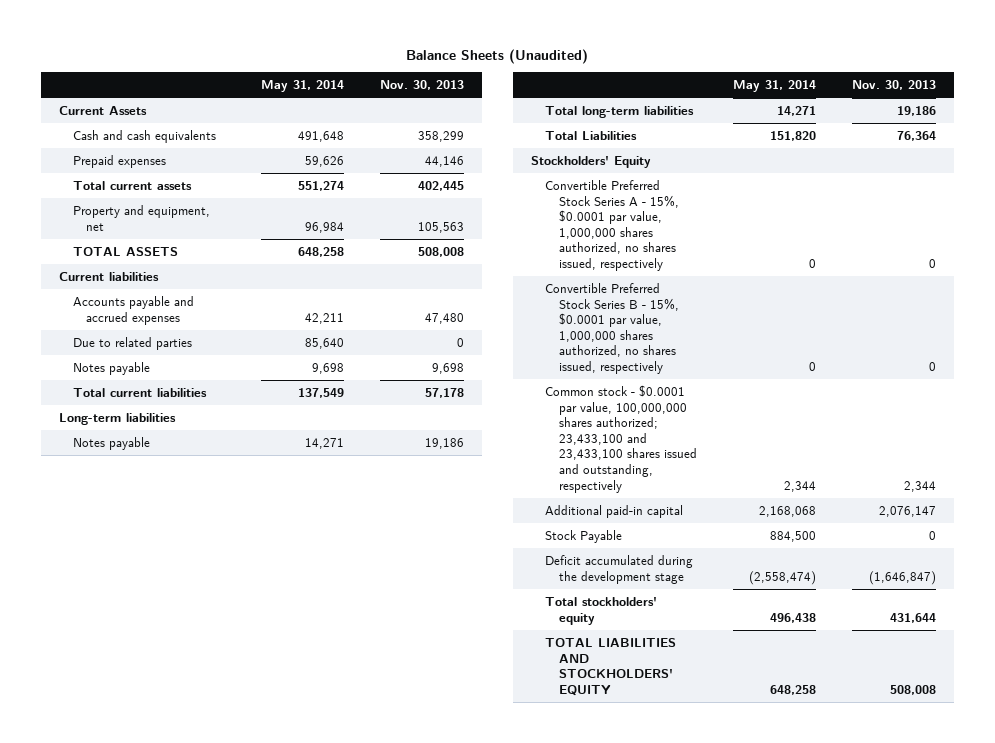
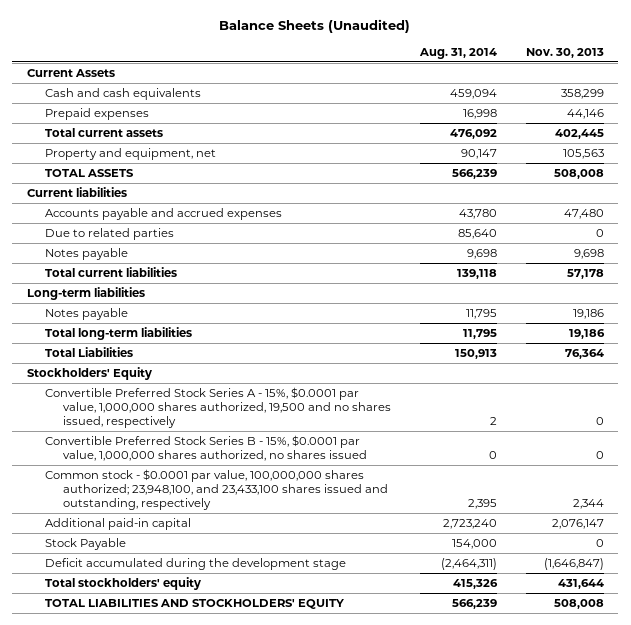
[260,79,344,92] May 31, 2014 -> none
none -> [418,47,497,59] Aug. 31, 2014
[544,179,679,272] Convertible Preferred Stock Series A - 15%, $0.0001 par value, 1,000,000 shares authorized, no shares issued, respectively -> [44,387,391,429] Convertible Preferred Stock Series A - 15%, $0.0001 par value, 1,000,000 shares authorized, 19,500 and no shares issued, respectively
[544,282,679,375] Convertible Preferred Stock Series B - 15%, $0.0001 par value, 1,000,000 shares authorized, no shares issued, respectively -> [44,435,367,462] Convertible Preferred Stock Series B - 15%, $0.0001 par value, 1,000,000 shares authorized, no shares issued
[544,384,697,493] Common stock - $0.0001 par value, 100,000,000 shares authorized; 23,433,100 and 23,433,100 shares issued and outstanding, respectively -> [44,469,388,511] Common stock - $0.0001 par value, 100,000,000 shares authorized; 23,948,100, and 23,433,100 shares issued and outstanding, respectively

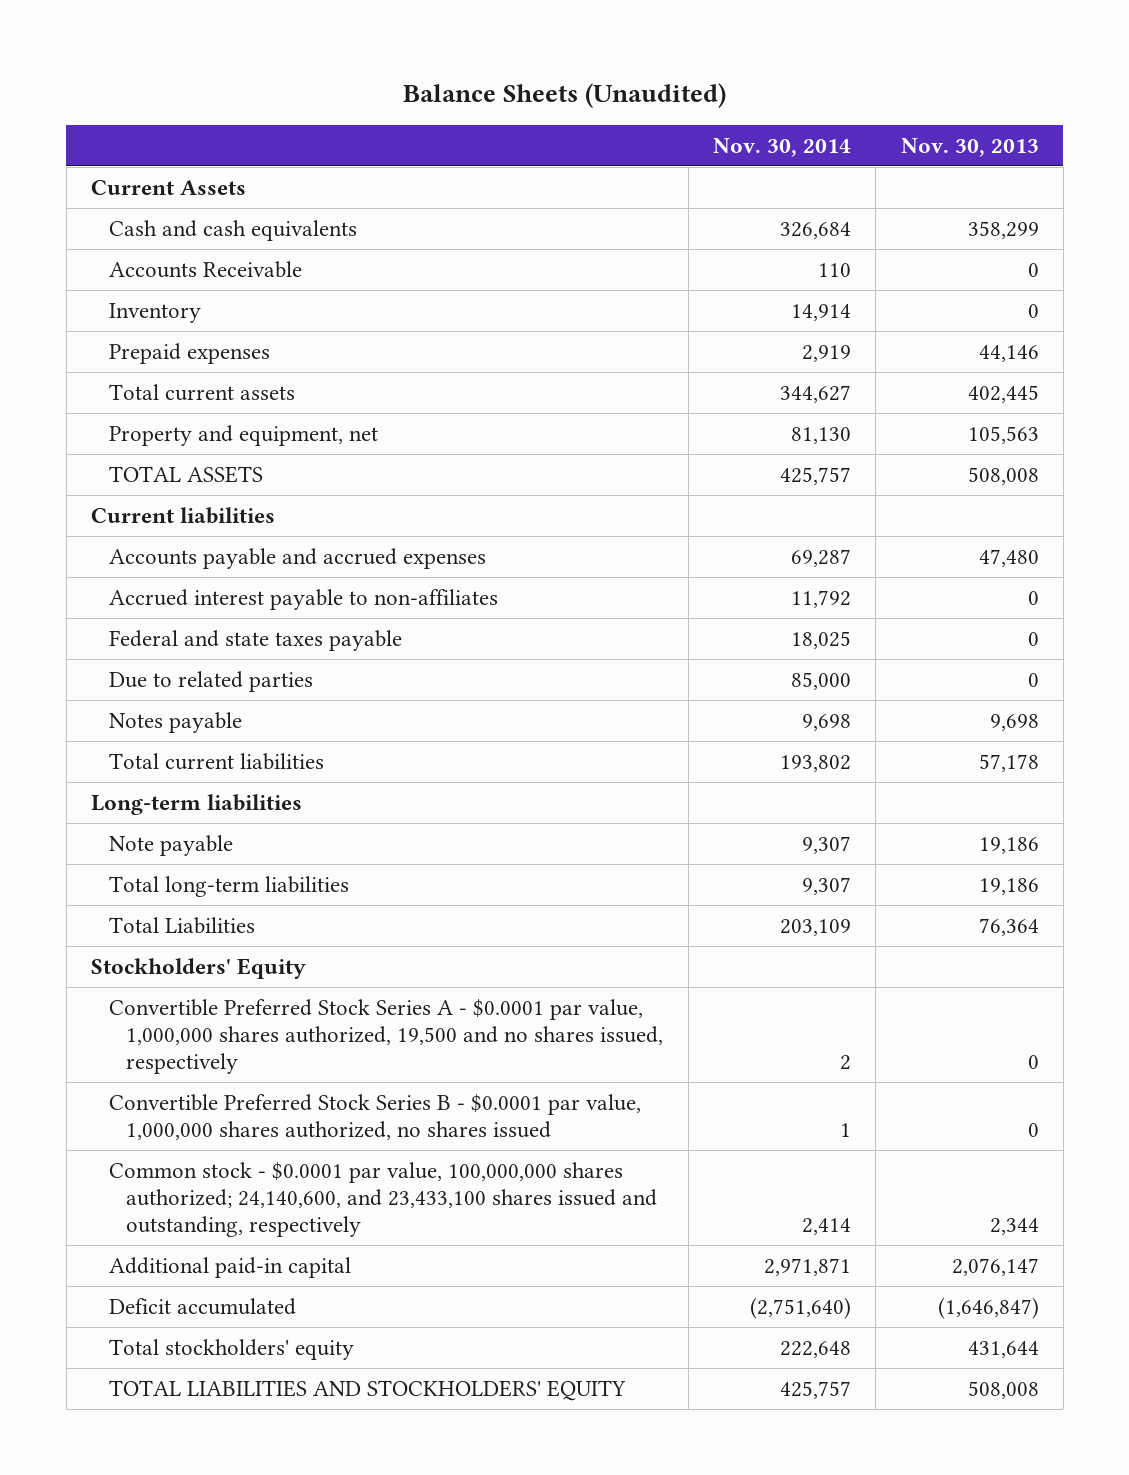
[418,47,497,59] Aug. 31, 2014 -> none
none -> [712,137,851,157] Nov. 30, 2014
none -> [108,261,302,279] Accounts Receivable
none -> [108,303,201,324] Inventory
none -> [108,589,498,611] Accrued interest payable to non-affiliates
none -> [108,630,402,652] Federal and state taxes payable
[44,308,128,321] Notes payable -> [108,835,233,857] Note payable
[44,387,391,429] Convertible Preferred Stock Series A - 15%, $0.0001 par value, 1,000,000 shares authorized, 19,500 and no shares issued, respectively -> [108,999,664,1074] Convertible Preferred Stock Series A - $0.0001 par value, 1,000,000 shares authorized, 19,500 and no shares issued, respectively
[44,435,367,462] Convertible Preferred Stock Series B - 15%, $0.0001 par value, 1,000,000 shares authorized, no shares issued -> [108,1094,641,1140] Convertible Preferred Stock Series B - $0.0001 par value, 1,000,000 shares authorized, no shares issued
[44,469,388,511] Common stock - $0.0001 par value, 100,000,000 shares authorized; 23,948,100, and 23,433,100 shares issued and outstanding, respectively -> [108,1162,658,1237] Common stock - $0.0001 par value, 100,000,000 shares authorized; 24,140,600, and 23,433,100 shares issued and outstanding, respectively
[44,538,126,551] Stock Payable -> none
[44,558,346,571] Deficit accumulated during the development stage -> [108,1298,296,1316] Deficit accumulated

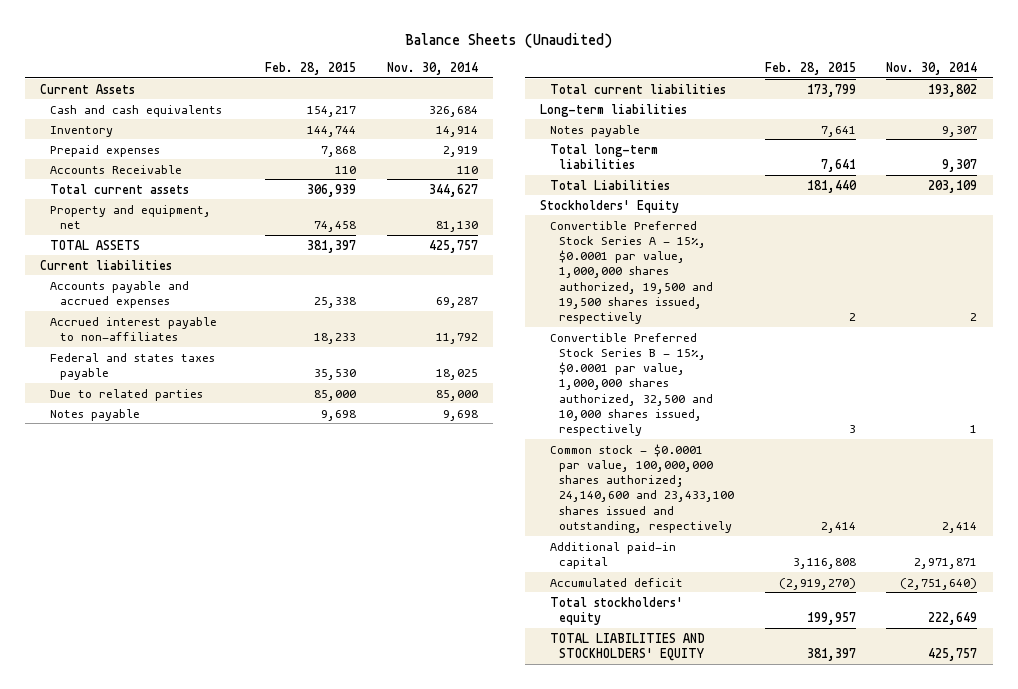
[900,137,1039,157] Nov. 30, 2013 -> none
none -> [265,62,357,76] Feb. 28, 2015
[108,261,302,279] Accounts Receivable -> [49,164,182,174] Accounts Receivable
[108,630,402,652] Federal and state taxes payable -> [49,352,215,380] Federal and states taxes payable
[108,835,233,857] Note payable -> [549,124,640,137] Notes payable
[108,999,664,1074] Convertible Preferred Stock Series A - $0.0001 par value, 1,000,000 shares authorized, 19,500 and no shares issued, respectively -> [549,220,714,325] Convertible Preferred Stock Series A - 15%, $0.0001 par value, 1,000,000 shares authorized, 19,500 and 19,500 shares issued, respectively
[108,1094,641,1140] Convertible Preferred Stock Series B - $0.0001 par value, 1,000,000 shares authorized, no shares issued -> [549,332,714,437] Convertible Preferred Stock Series B - 15%, $0.0001 par value, 1,000,000 shares authorized, 32,500 and 10,000 shares issued, respectively
[108,1162,658,1237] Common stock - $0.0001 par value, 100,000,000 shares authorized; 24,140,600, and 23,433,100 shares issued and outstanding, respectively -> [549,443,735,533] Common stock - $0.0001 par value, 100,000,000 shares authorized; 24,140,600 and 23,433,100 shares issued and outstanding, respectively
[108,1298,296,1316] Deficit accumulated -> [549,577,683,587] Accumulated deficit
[779,1341,851,1359] 222,648 -> [928,611,978,625] 222,649

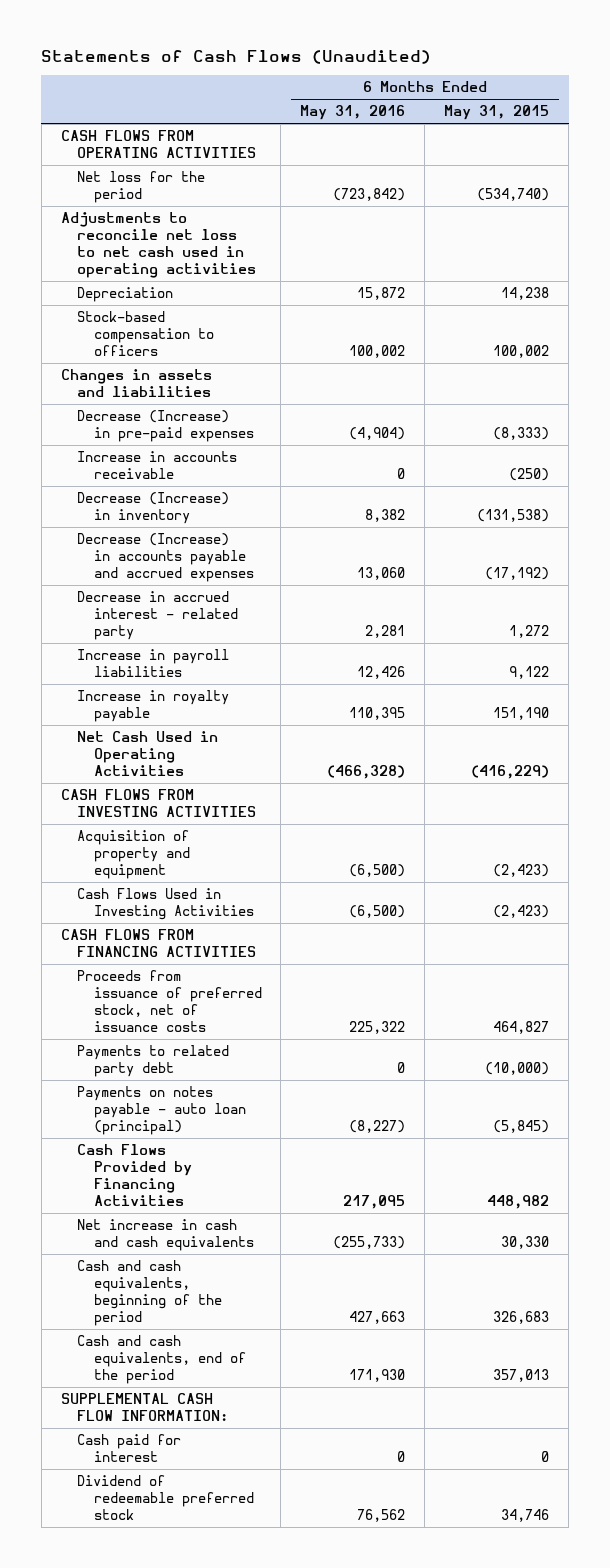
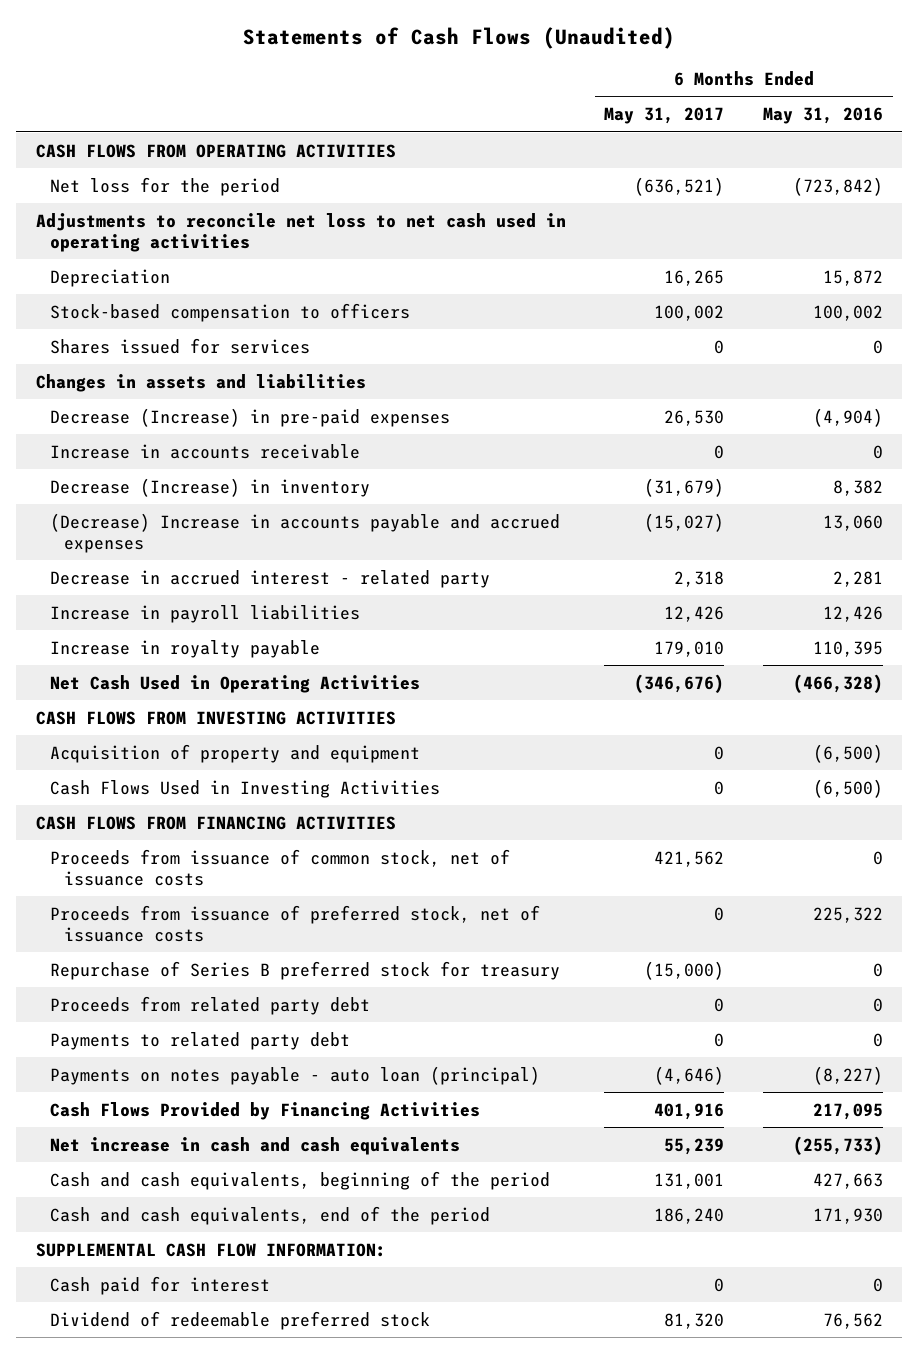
[444,105,550,121] May 31, 2015 -> none
none -> [604,107,725,125] May 31, 2017
none -> [49,337,310,354] Shares issued for services
[77,533,254,583] Decrease (Increase) in accounts payable and accrued expenses -> [49,512,560,553] (Decrease) Increase in accounts payable and accrued expenses
none -> [49,848,510,886] Proceeds from issuance of common stock, net of issuance costs
none -> [49,960,560,980] Repurchase of Series B preferred stock for treasury
none -> [49,995,370,1015] Proceeds from related party debt

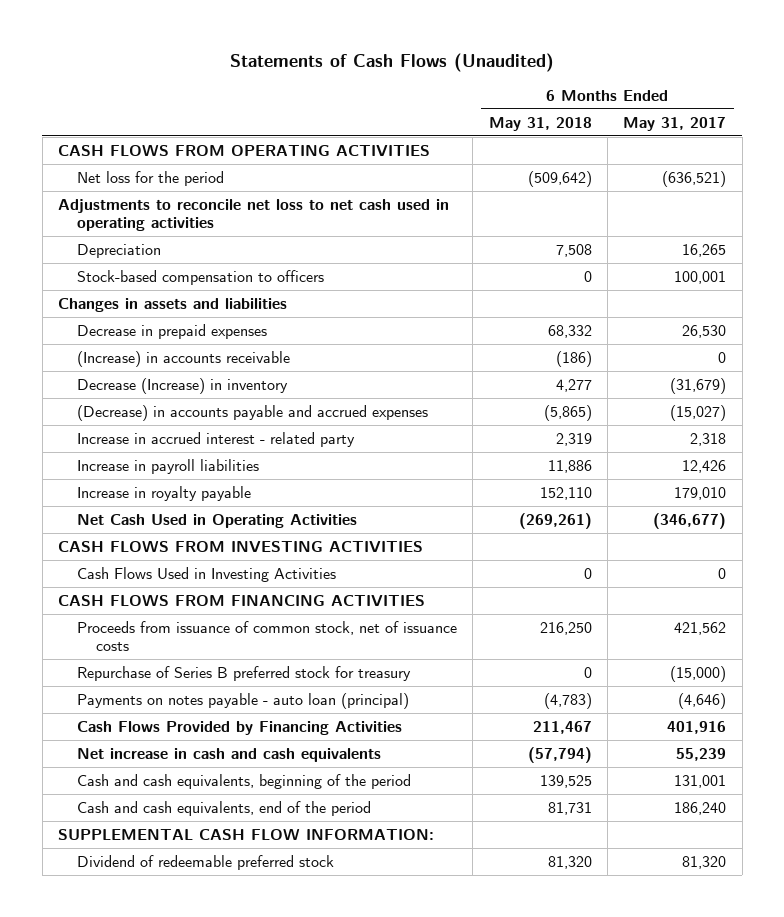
[762,107,883,125] May 31, 2016 -> none
none -> [488,116,592,131] May 31, 2018
[49,337,310,354] Shares issued for services -> none
[654,304,725,321] 100,002 -> [674,270,727,284] 100,001
[49,407,450,427] Decrease (Increase) in pre-paid expenses -> [76,323,267,339] Decrease in prepaid expenses
[49,443,360,459] Increase in accounts receivable -> [76,350,290,367] (Increase) in accounts receivable
[49,512,560,553] (Decrease) Increase in accounts payable and accrued expenses -> [76,404,428,421] (Decrease) in accounts payable and accrued expenses
[49,569,490,588] Decrease in accrued interest - related party -> [76,431,355,447] Increase in accrued interest - related party
[634,673,725,693] (346,676) -> [653,512,727,529] (346,677)
[49,743,420,763] Acquisition of property and equipment -> none
[49,904,540,942] Proceeds from issuance of preferred stock, net of issuance costs -> none
[49,995,370,1015] Proceeds from related party debt -> none
[49,1031,350,1050] Payments to related party debt -> none
[49,1275,270,1295] Cash paid for interest -> none

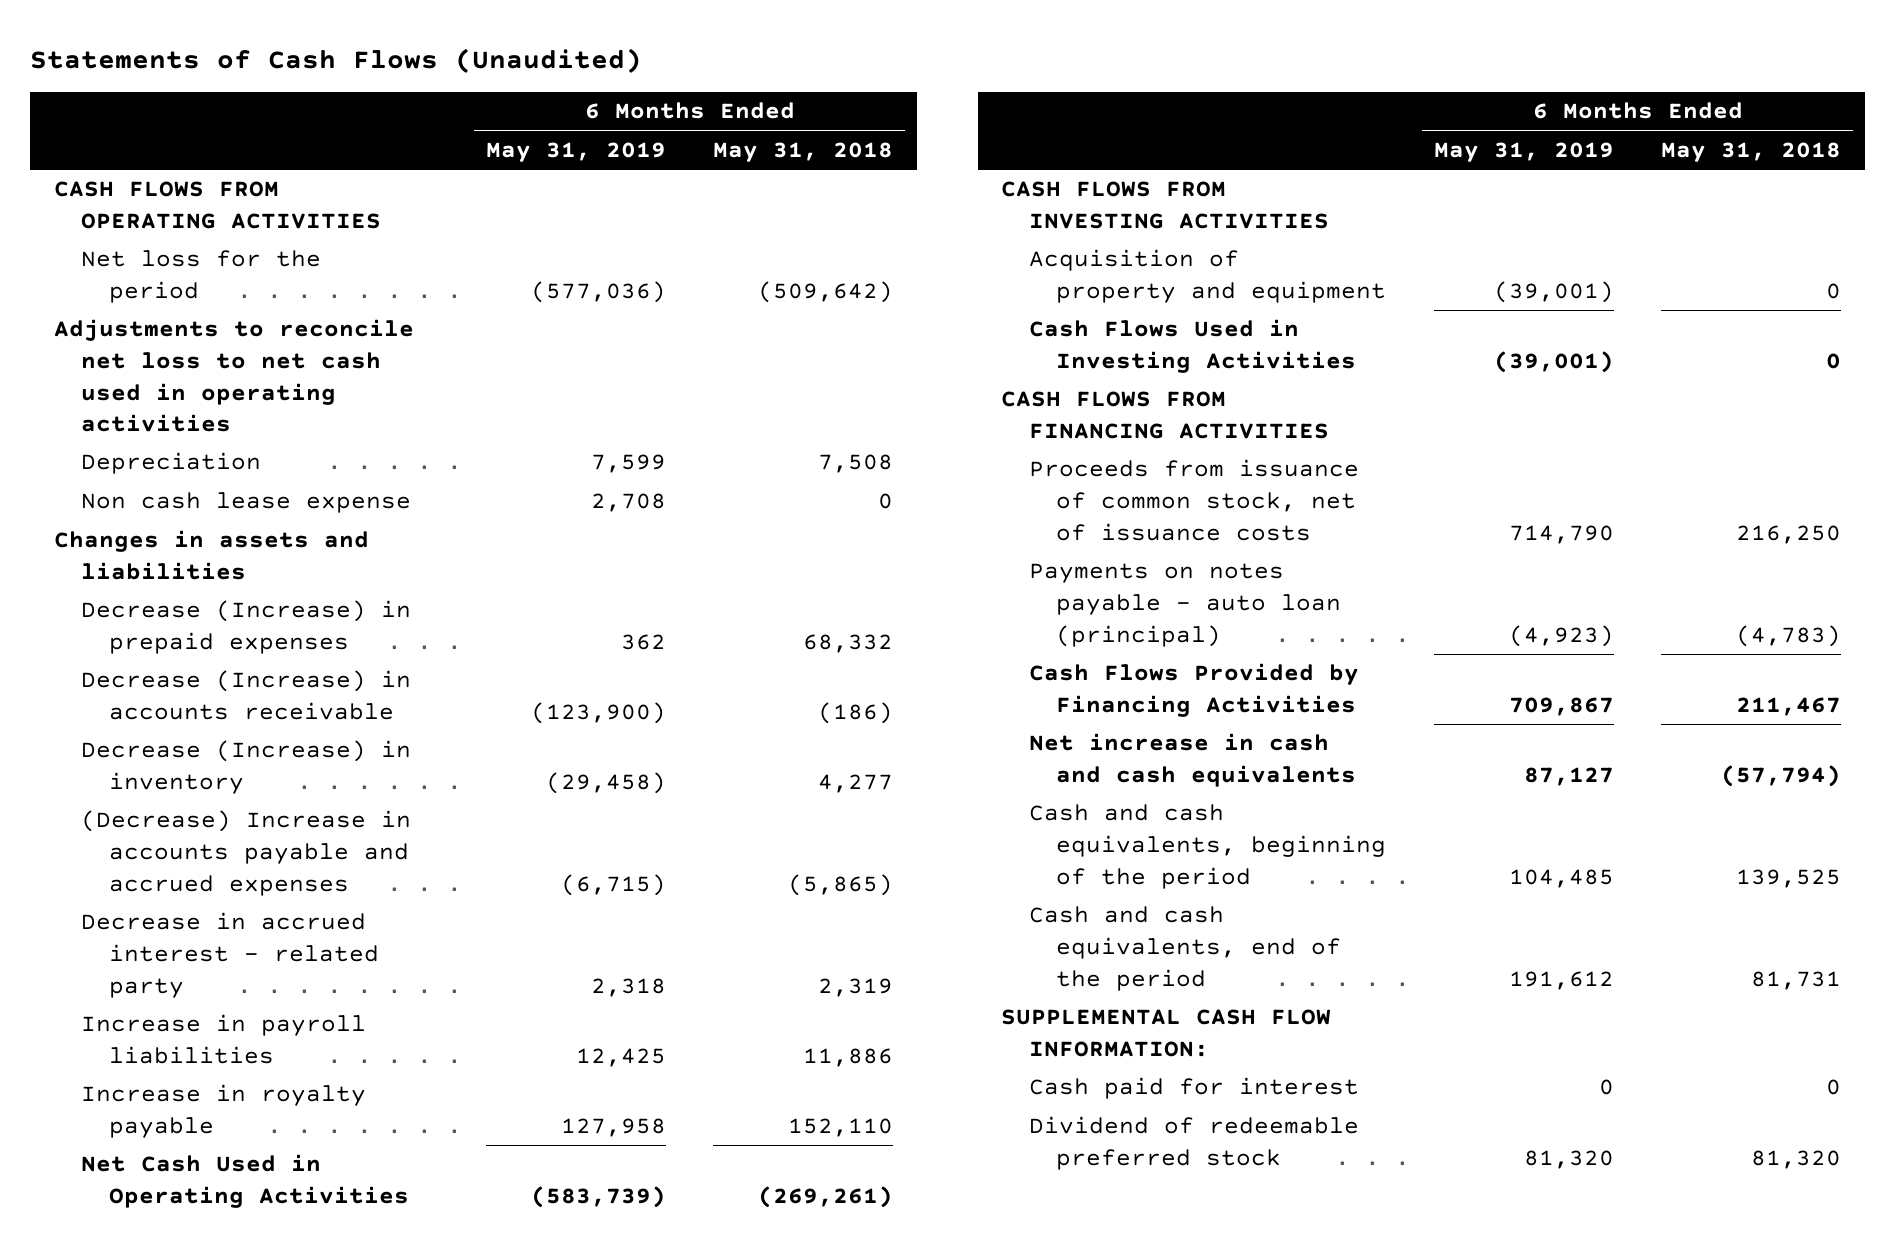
[623,116,727,131] May 31, 2017 -> none
none -> [485,142,666,163] May 31, 2019
[76,269,324,285] Stock-based compensation to officers -> none
none -> [81,492,412,514] Non cash lease expense
[76,323,267,339] Decrease in prepaid expenses -> [81,600,412,655] Decrease (Increase) in prepaid expenses
[76,350,290,367] (Increase) in accounts receivable -> [81,670,412,721] Decrease (Increase) in accounts receivable
[76,404,428,421] (Decrease) in accounts payable and accrued expenses -> [81,810,412,896] (Decrease) Increase in accounts payable and accrued expenses
[76,431,355,447] Increase in accrued interest - related party -> [81,912,379,998] Decrease in accrued interest - related party
none -> [1028,249,1387,304] Acquisition of property and equipment
[76,665,411,681] Repurchase of Series B preferred stock for treasury -> none
none -> [1028,1077,1359,1100] Cash paid for interest

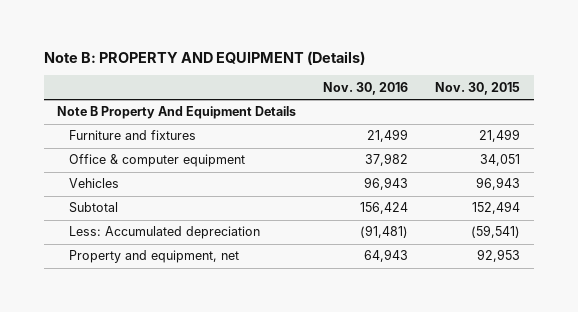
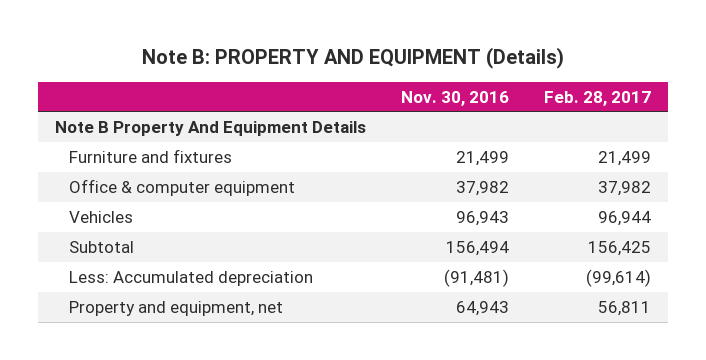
[435,81,521,95] Nov. 30, 2015 -> none
none -> [543,90,651,106] Feb. 28, 2017
[360,202,409,215] 156,424 -> [446,240,510,256] 156,494

